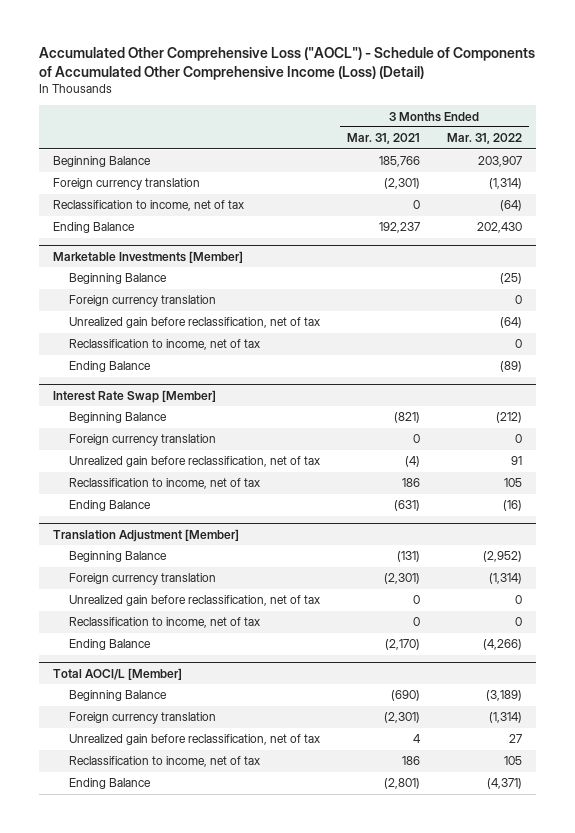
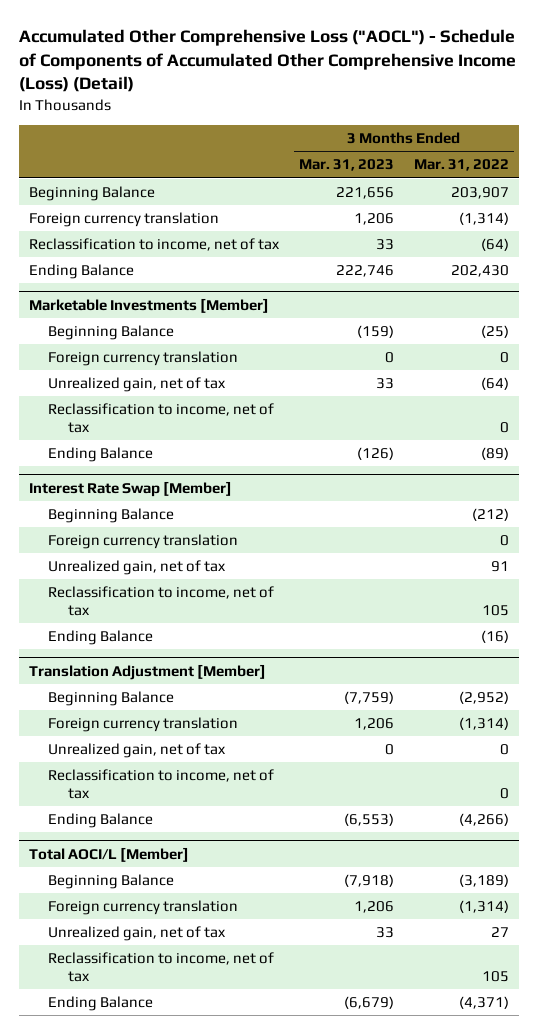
[346,133,420,145] Mar. 31, 2021 -> none
none -> [298,159,394,172] Mar. 31, 2023
[68,317,320,329] Unrealized gain before reclassification, net of tax -> [48,377,227,393] Unrealized gain, net of tax
[68,456,320,468] Unrealized gain before reclassification, net of tax -> [48,560,227,576] Unrealized gain, net of tax
[68,595,320,607] Unrealized gain before reclassification, net of tax -> [48,743,227,759] Unrealized gain, net of tax
[68,734,320,746] Unrealized gain before reclassification, net of tax -> [48,926,227,942] Unrealized gain, net of tax

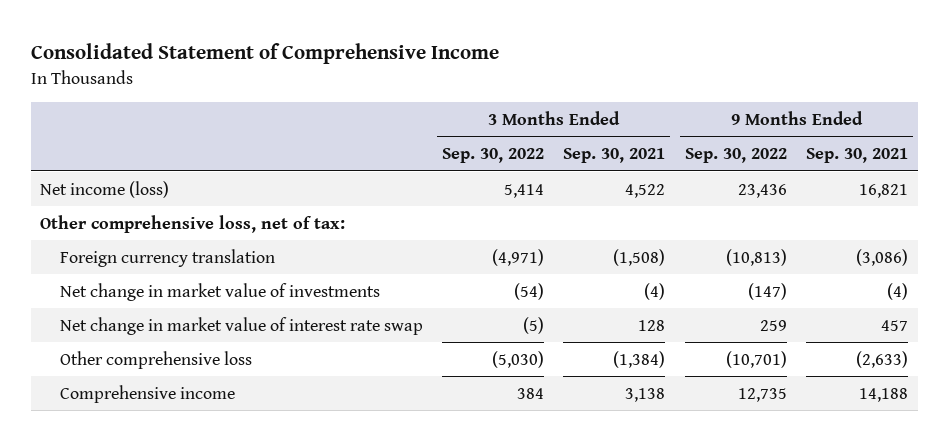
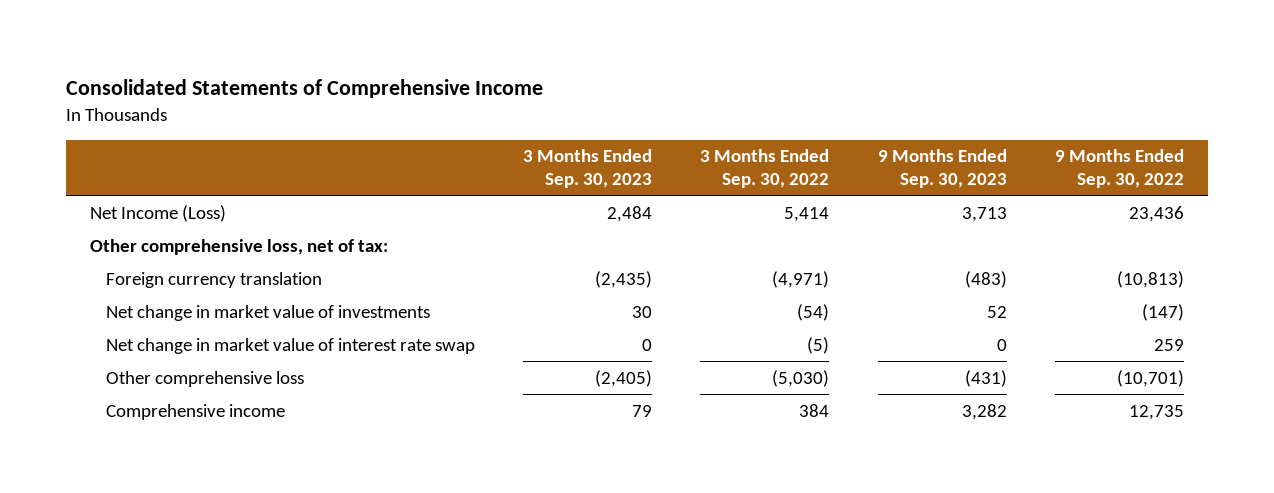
[30,42,499,64] Consolidated Statement of Comprehensive Income -> [65,79,543,99] Consolidated Statements of Comprehensive Income
[563,148,666,164] Sep. 30, 2021 -> none
[806,148,909,164] Sep. 30, 2021 -> none
none -> [523,149,653,188] 3 Months Ended Sep. 30, 2023
none -> [877,149,1007,188] 9 Months Ended Sep. 30, 2023
[40,180,170,198] Net income (loss) -> [90,204,227,222] Net Income (Loss)

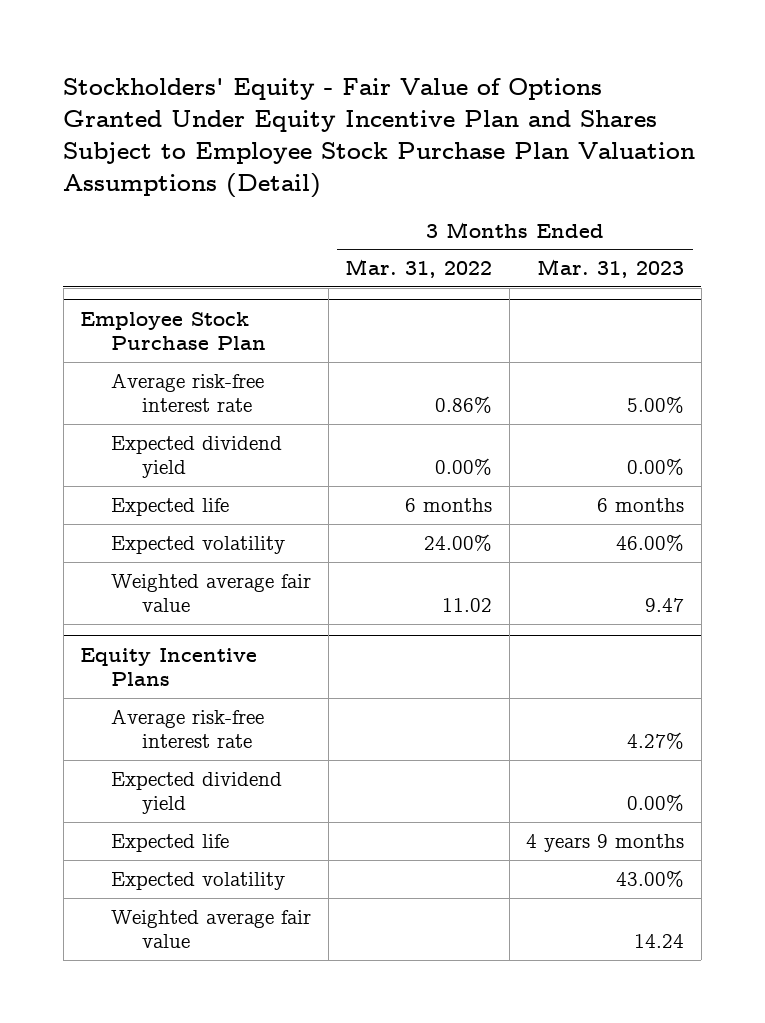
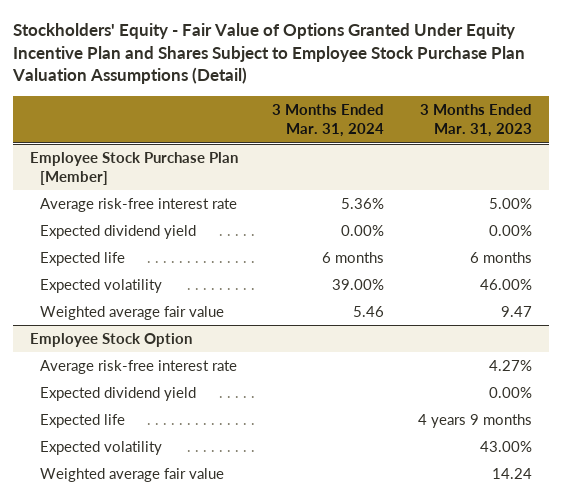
[345,259,493,279] Mar. 31, 2022 -> none
none -> [272,104,385,138] 3 Months Ended Mar. 31, 2024
[80,311,267,350] Employee Stock Purchase Plan -> [29,152,238,186] Employee Stock Purchase Plan [Member]
[80,647,258,686] Equity Incentive Plans -> [29,333,192,348] Employee Stock Option

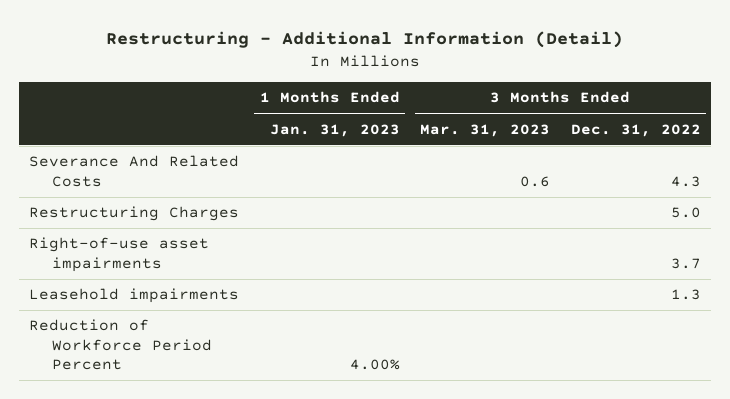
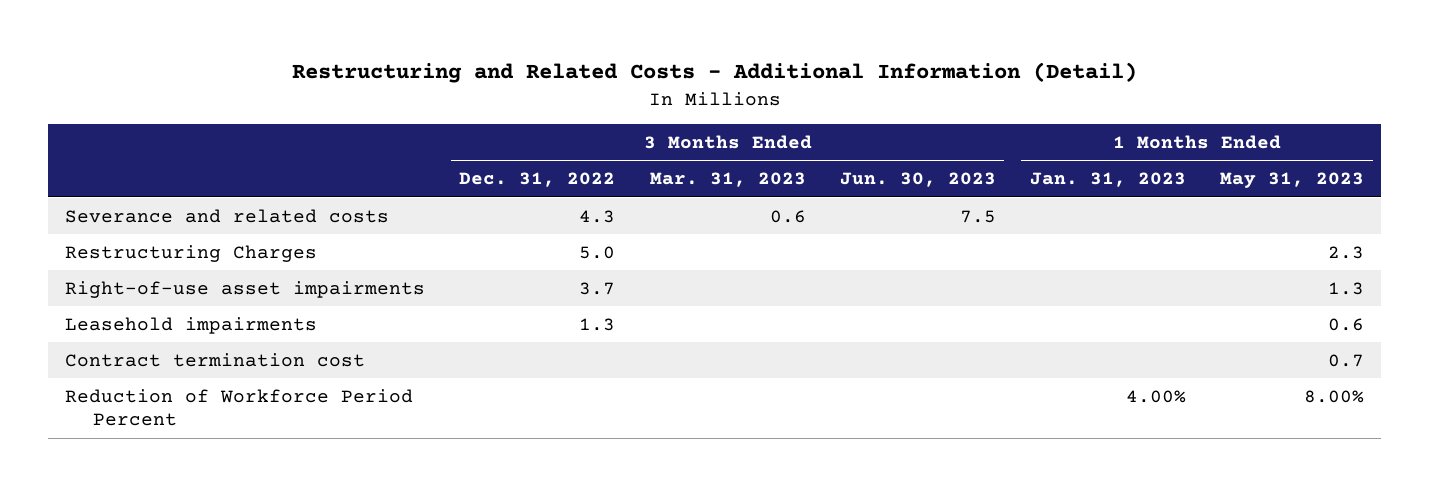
[105,30,623,48] Restructuring - Additional Information (Detail) -> [291,62,1137,84] Restructuring and Related Costs - Additional Information (Detail)
none -> [839,172,996,188] Jun. 30, 2023
none -> [1220,172,1365,189] May 31, 2023
[28,155,239,187] Severance And Related Costs -> [65,208,390,223] Severance and related costs
none -> [65,352,366,367] Contract termination cost

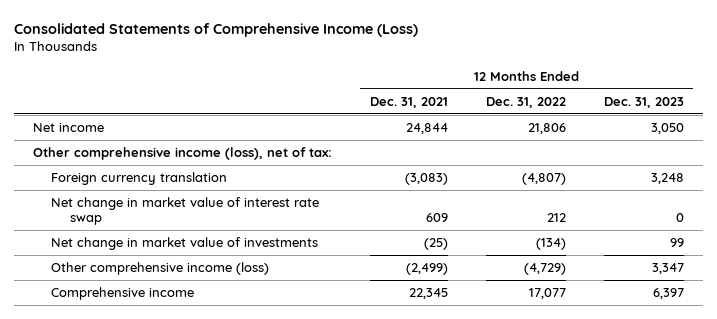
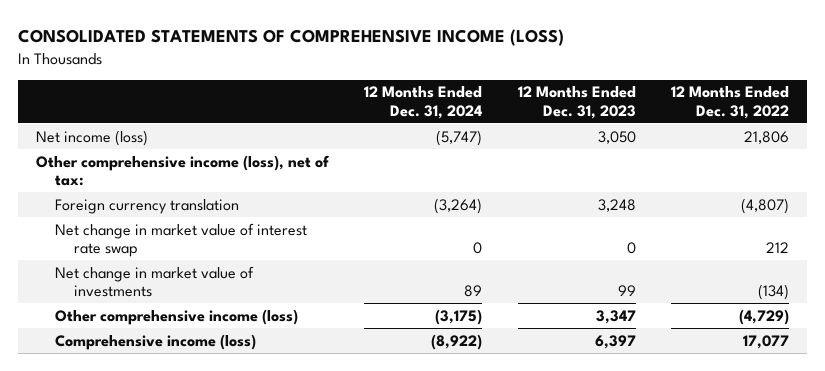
[13,22,418,37] Consolidated Statements of Comprehensive Income (Loss) -> [17,29,564,47] CONSOLIDATED STATEMENTS OF COMPREHENSIVE INCOME (LOSS)
[369,96,448,108] Dec. 31, 2021 -> none
none -> [364,86,483,119] 12 Months Ended Dec. 31, 2024
[32,123,104,133] Net income -> [35,129,148,146] Net income (loss)
[51,287,195,301] Comprehensive income -> [54,333,256,350] Comprehensive income (loss)

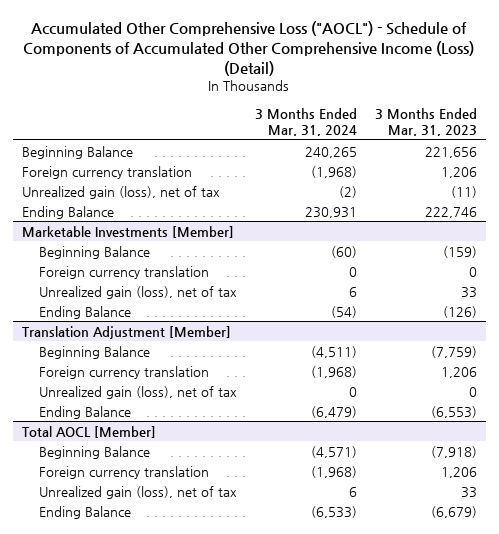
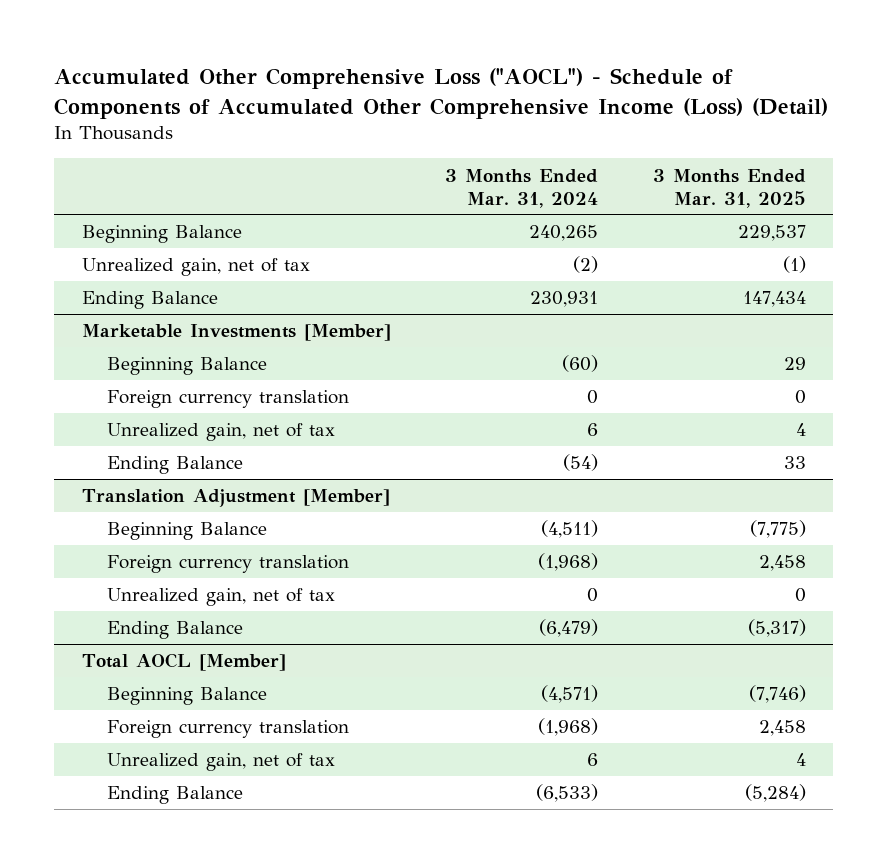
[374,107,477,137] 3 Months Ended Mar. 31, 2023 -> none
none -> [653,168,807,208] 3 Months Ended Mar. 31, 2025
[22,165,193,179] Foreign currency translation -> none
[22,185,221,199] Unrealized gain (loss), net of tax -> [81,258,310,277] Unrealized gain, net of tax
[38,285,237,299] Unrealized gain (loss), net of tax -> [106,423,335,442] Unrealized gain, net of tax
[38,385,237,399] Unrealized gain (loss), net of tax -> [106,588,335,607] Unrealized gain, net of tax
[38,485,237,499] Unrealized gain (loss), net of tax -> [106,753,335,772] Unrealized gain, net of tax

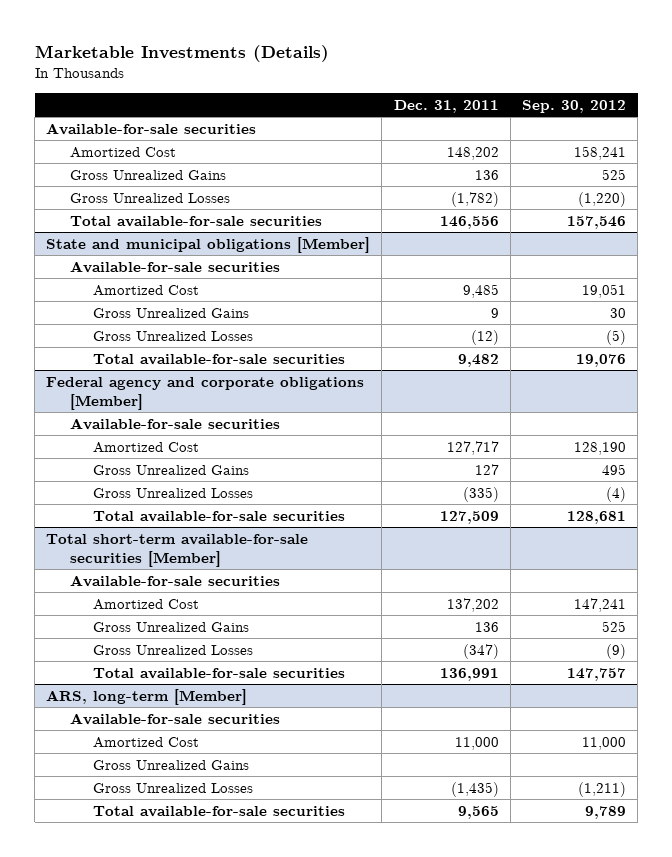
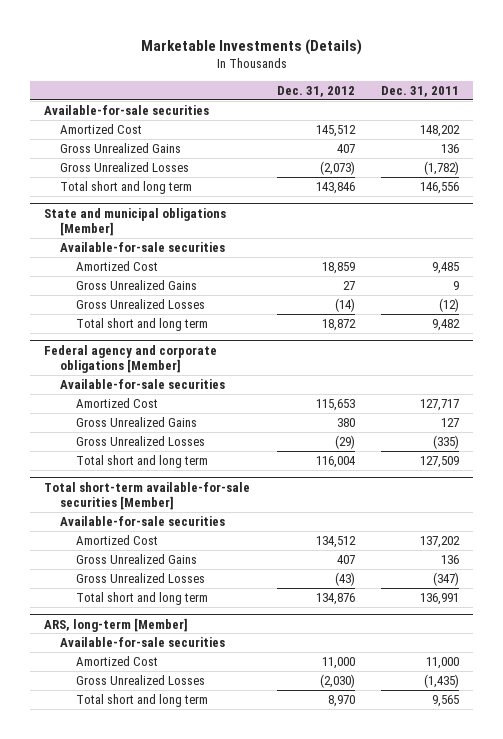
[521,99,626,113] Sep. 30, 2012 -> none
none -> [276,86,355,98] Dec. 31, 2012
[69,215,322,227] Total available-for-sale securities -> [59,180,192,194] Total short and long term
[93,353,346,365] Total available-for-sale securities -> [76,317,209,331] Total short and long term
[93,510,346,522] Total available-for-sale securities -> [76,454,209,468] Total short and long term
[93,667,346,679] Total available-for-sale securities -> [76,591,209,605] Total short and long term
[93,759,250,770] Gross Unrealized Gains -> none
[93,805,346,817] Total available-for-sale securities -> [76,693,209,707] Total short and long term

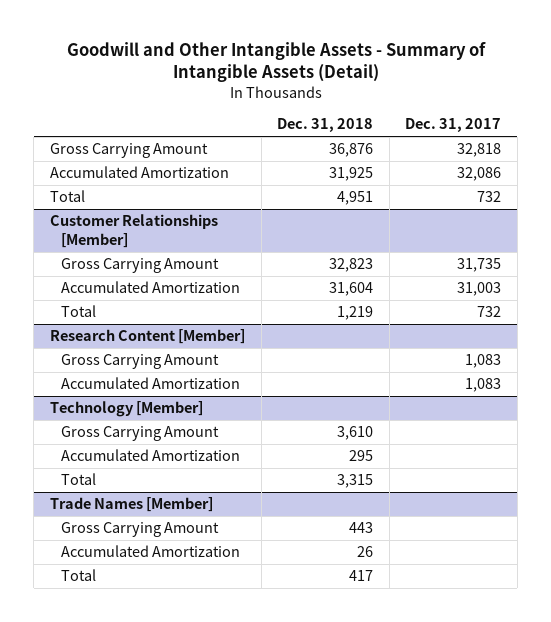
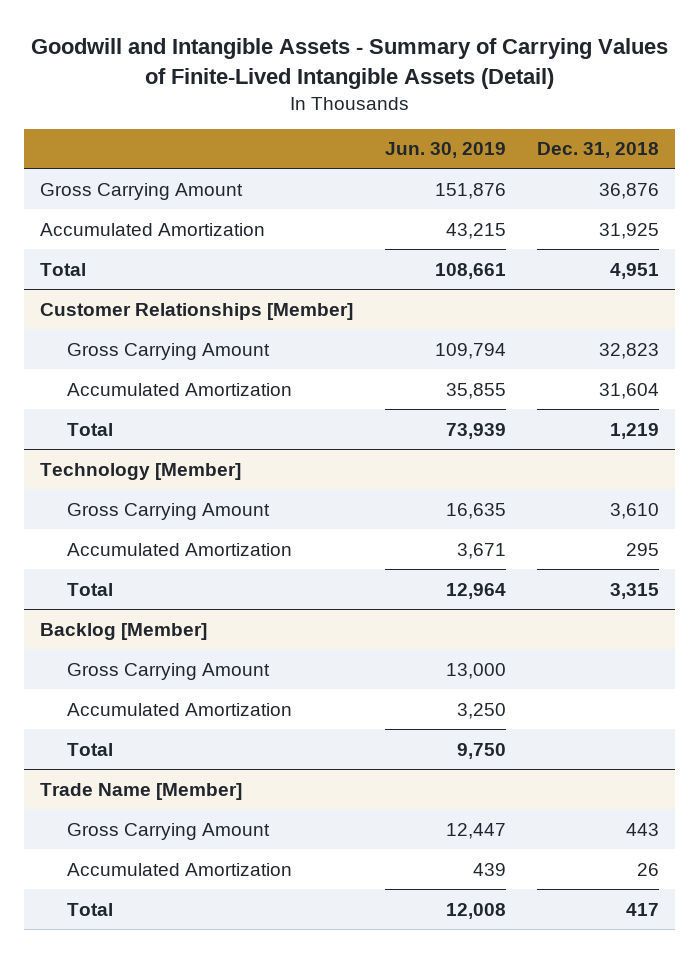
[66,42,486,83] Goodwill and Other Intangible Assets - Summary of Intangible Assets (Detail) -> [30,38,668,89] Goodwill and Intangible Assets - Summary of Carrying Values of Finite-Lived Intangible Assets (Detail)
[405,118,502,133] Dec. 31, 2017 -> none
none -> [384,142,506,159] Jun. 30, 2019
[50,329,246,345] Research Content [Member] -> none
[61,354,220,370] Gross Carrying Amount -> none
[61,377,241,390] Accumulated Amortization -> none
none -> [40,622,208,640] Backlog [Member]
none -> [66,662,270,680] Gross Carrying Amount
none -> [66,702,292,716] Accumulated Amortization
none -> [66,742,113,756] Total
[50,497,214,513] Trade Names [Member] -> [40,782,243,800] Trade Name [Member]

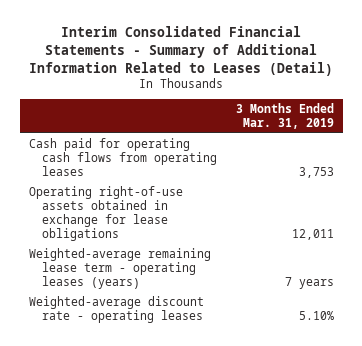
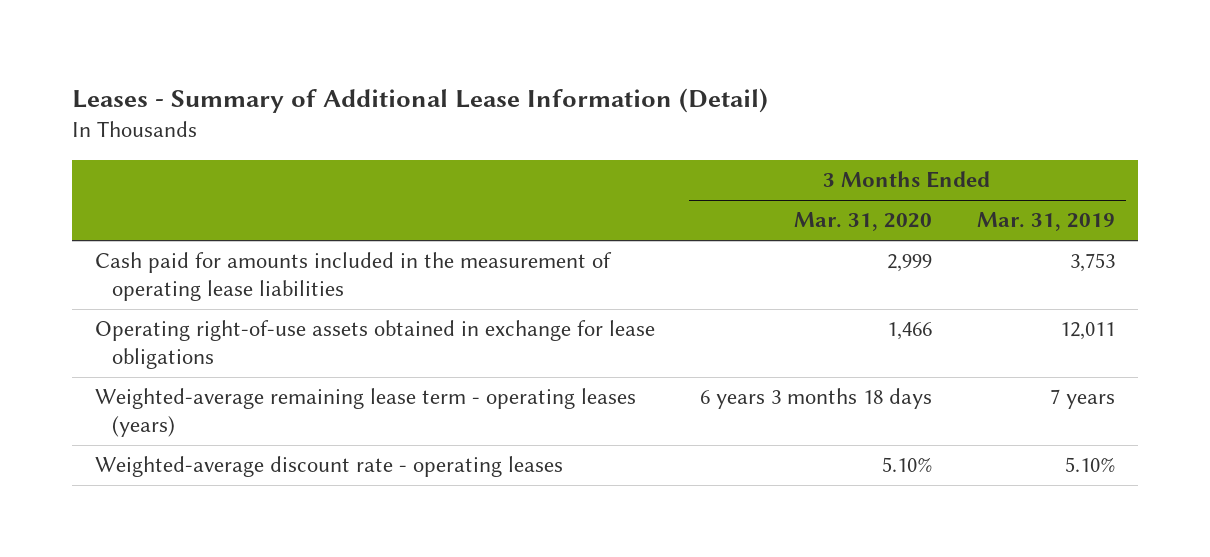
[29,26,334,76] Interim Consolidated Financial Statements - Summary of Additional Information Related to Leases (Detail) -> [71,87,768,113] Leases - Summary of Additional Lease Information (Detail)
none -> [793,212,932,232] Mar. 31, 2020
[28,137,217,176] Cash paid for operating cash flows from operating leases -> [94,252,612,302] Cash paid for amounts included in the measurement of operating lease liabilities

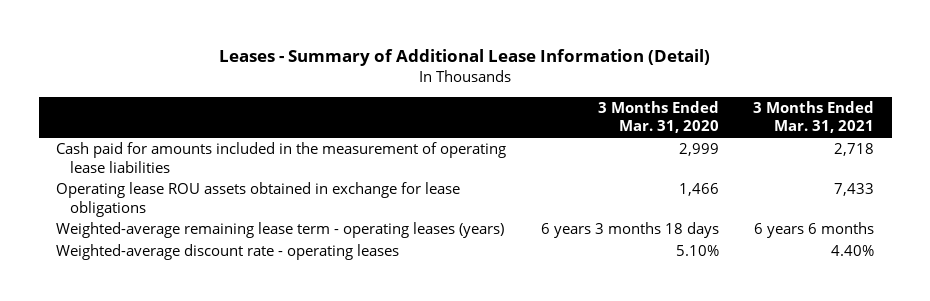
[977,212,1116,232] Mar. 31, 2019 -> none
none -> [753,101,875,134] 3 Months Ended Mar. 31, 2021
[94,320,655,370] Operating right-of-use assets obtained in exchange for lease obligations -> [55,182,460,217] Operating lease ROU assets obtained in exchange for lease obligations

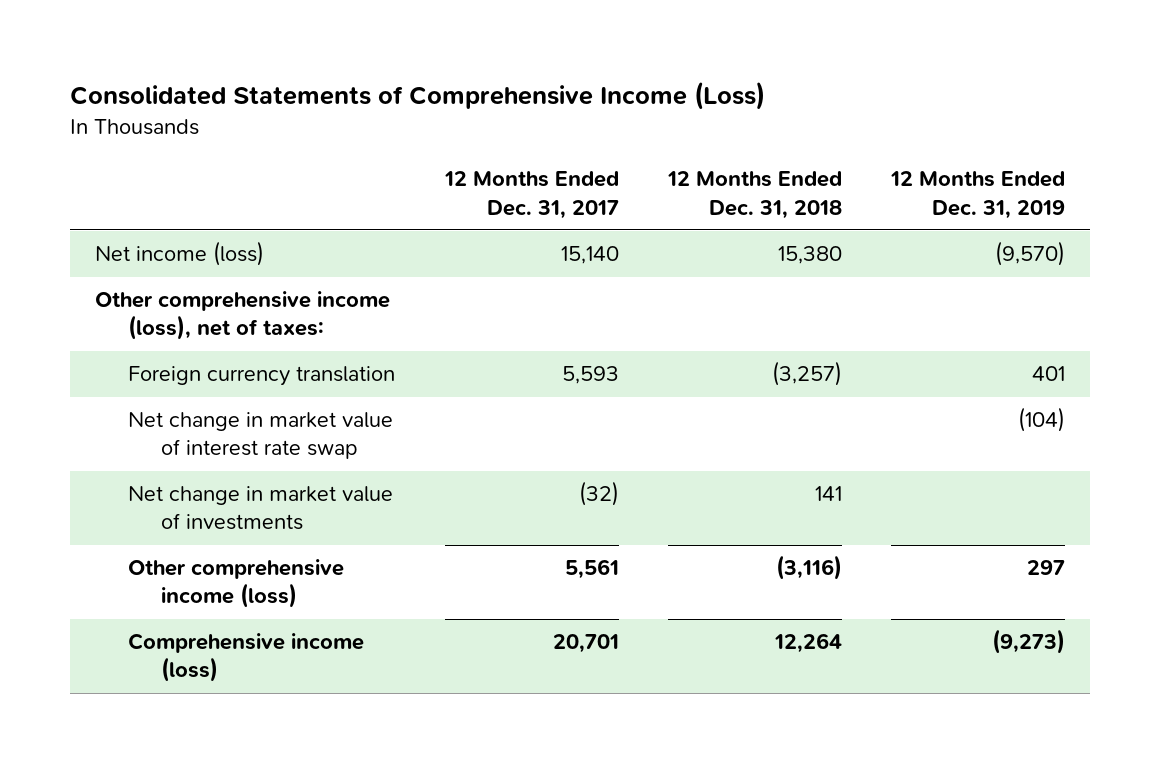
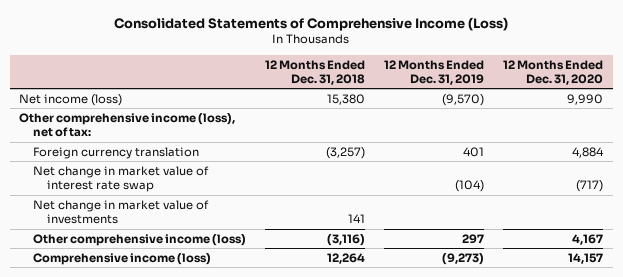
[443,171,619,219] 12 Months Ended Dec. 31, 2017 -> none
none -> [503,59,604,85] 12 Months Ended Dec. 31, 2020
[95,291,391,341] Other comprehensive income (loss), net of taxes: -> [19,112,236,138] Other comprehensive income (loss), net of tax:

